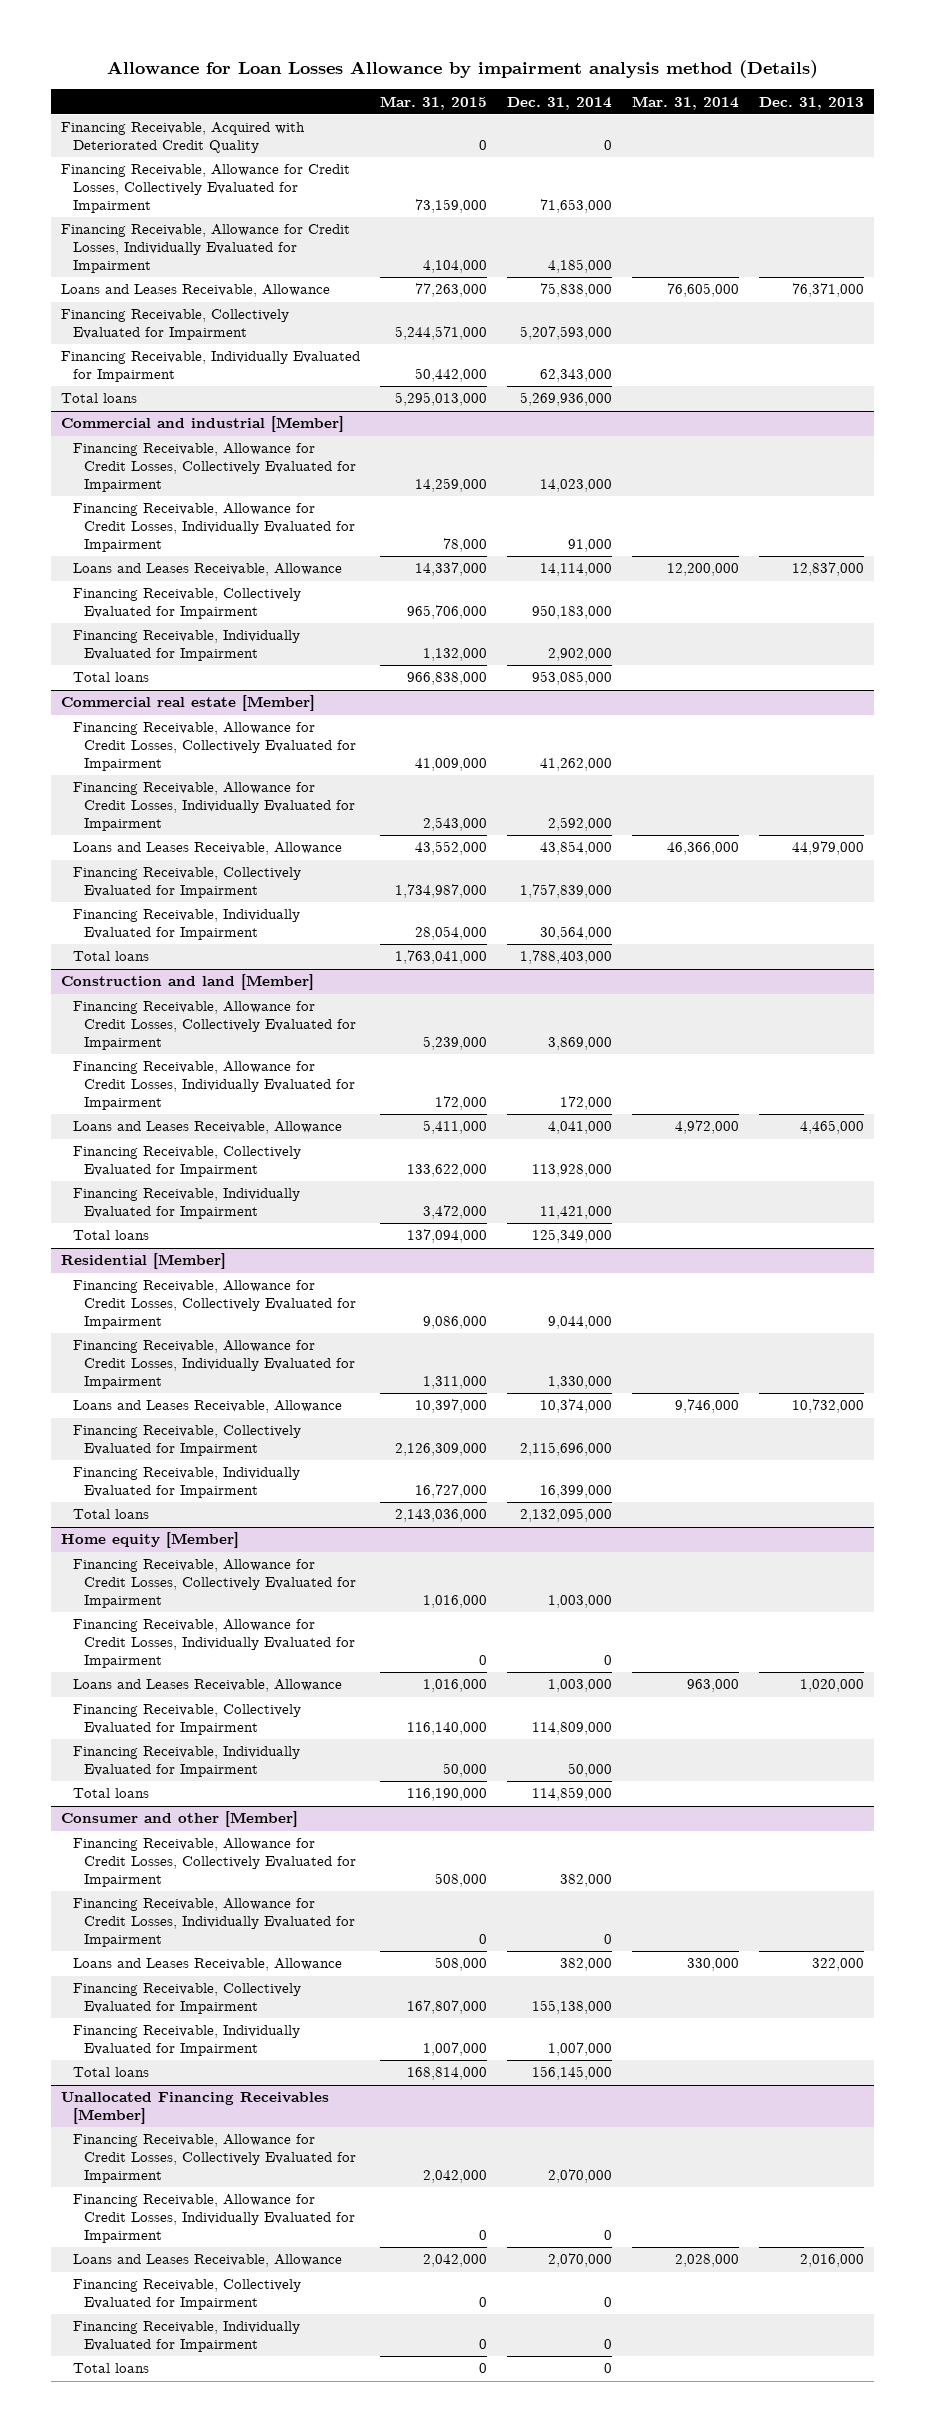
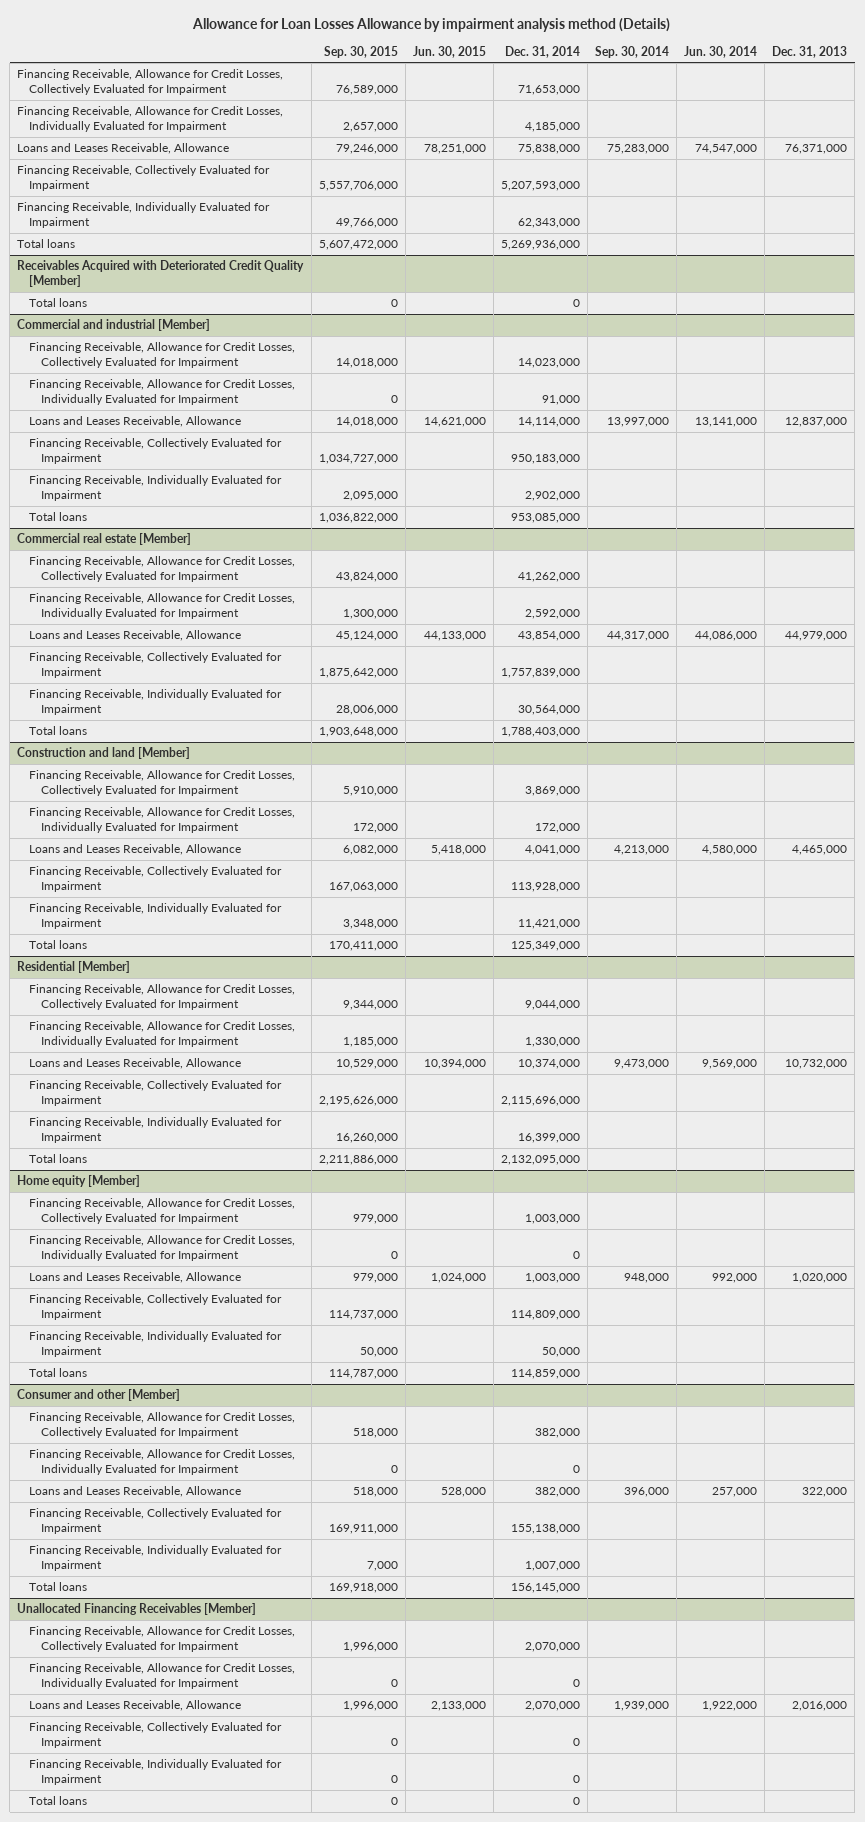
[379,95,487,110] Mar. 31, 2015 -> none
[632,95,740,110] Mar. 31, 2014 -> none
none -> [323,45,398,58] Sep. 30, 2015
none -> [412,45,486,58] Jun. 30, 2015
none -> [595,45,670,58] Sep. 30, 2014
none -> [684,45,758,58] Jun. 30, 2014
[60,122,305,154] Financing Receivable, Acquired with Deteriorated Credit Quality -> none
none -> [17,260,305,288] Receivables Acquired with Deteriorated Credit Quality [Member]
none -> [29,298,88,308] Total loans

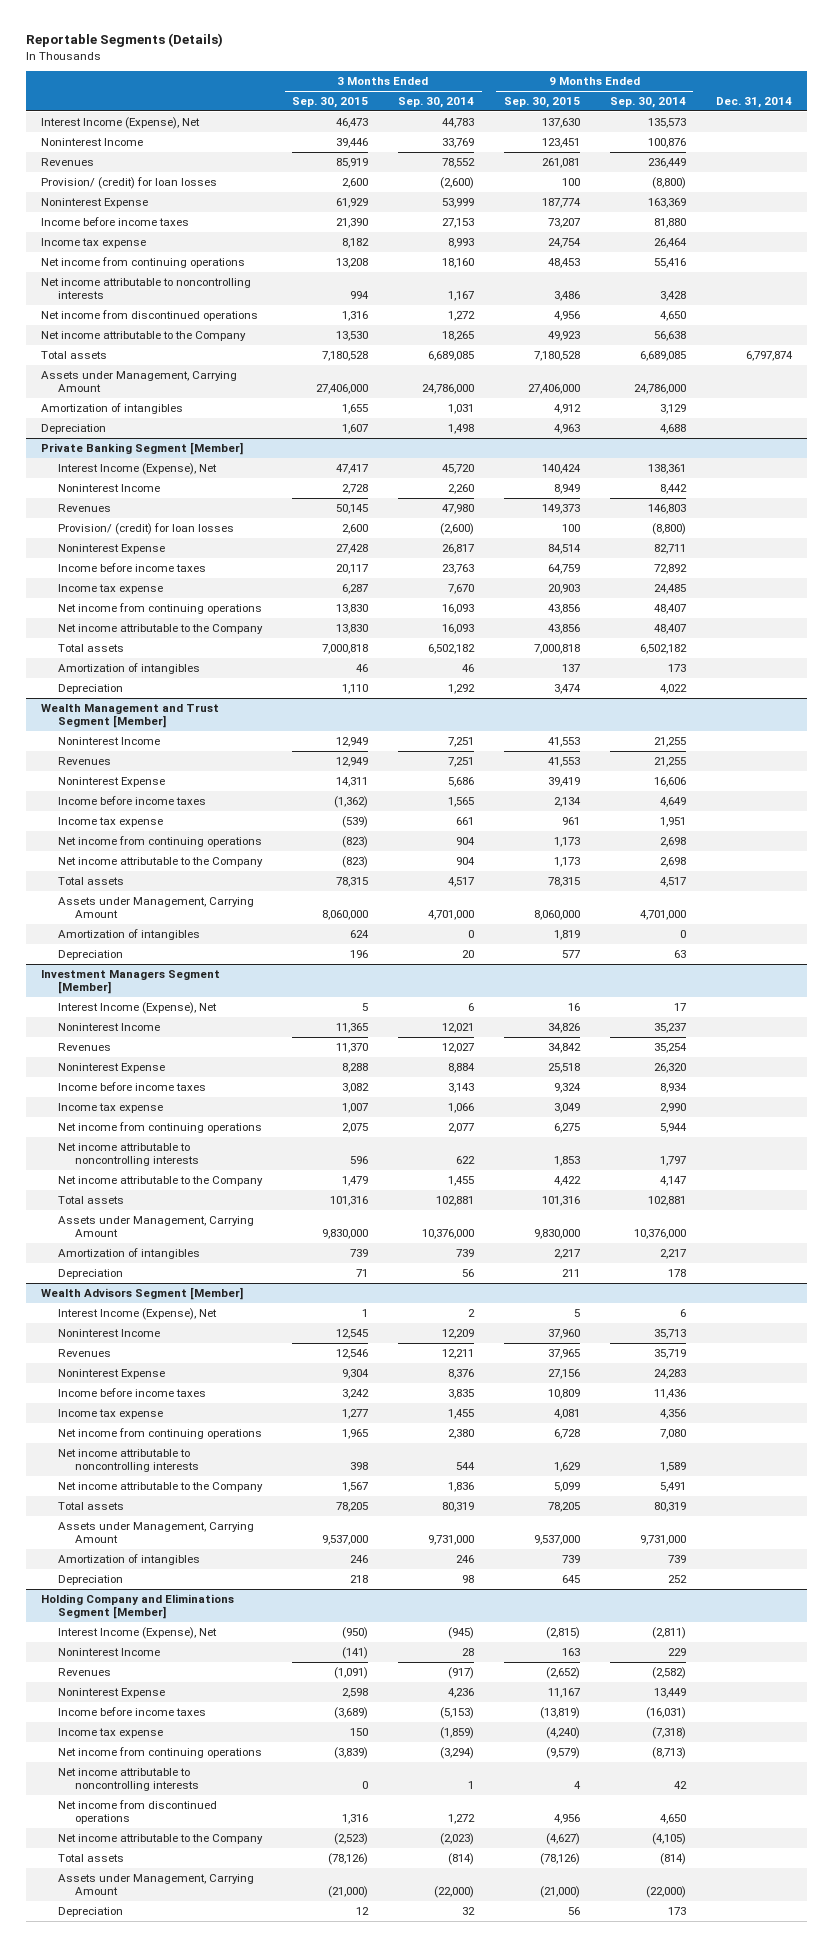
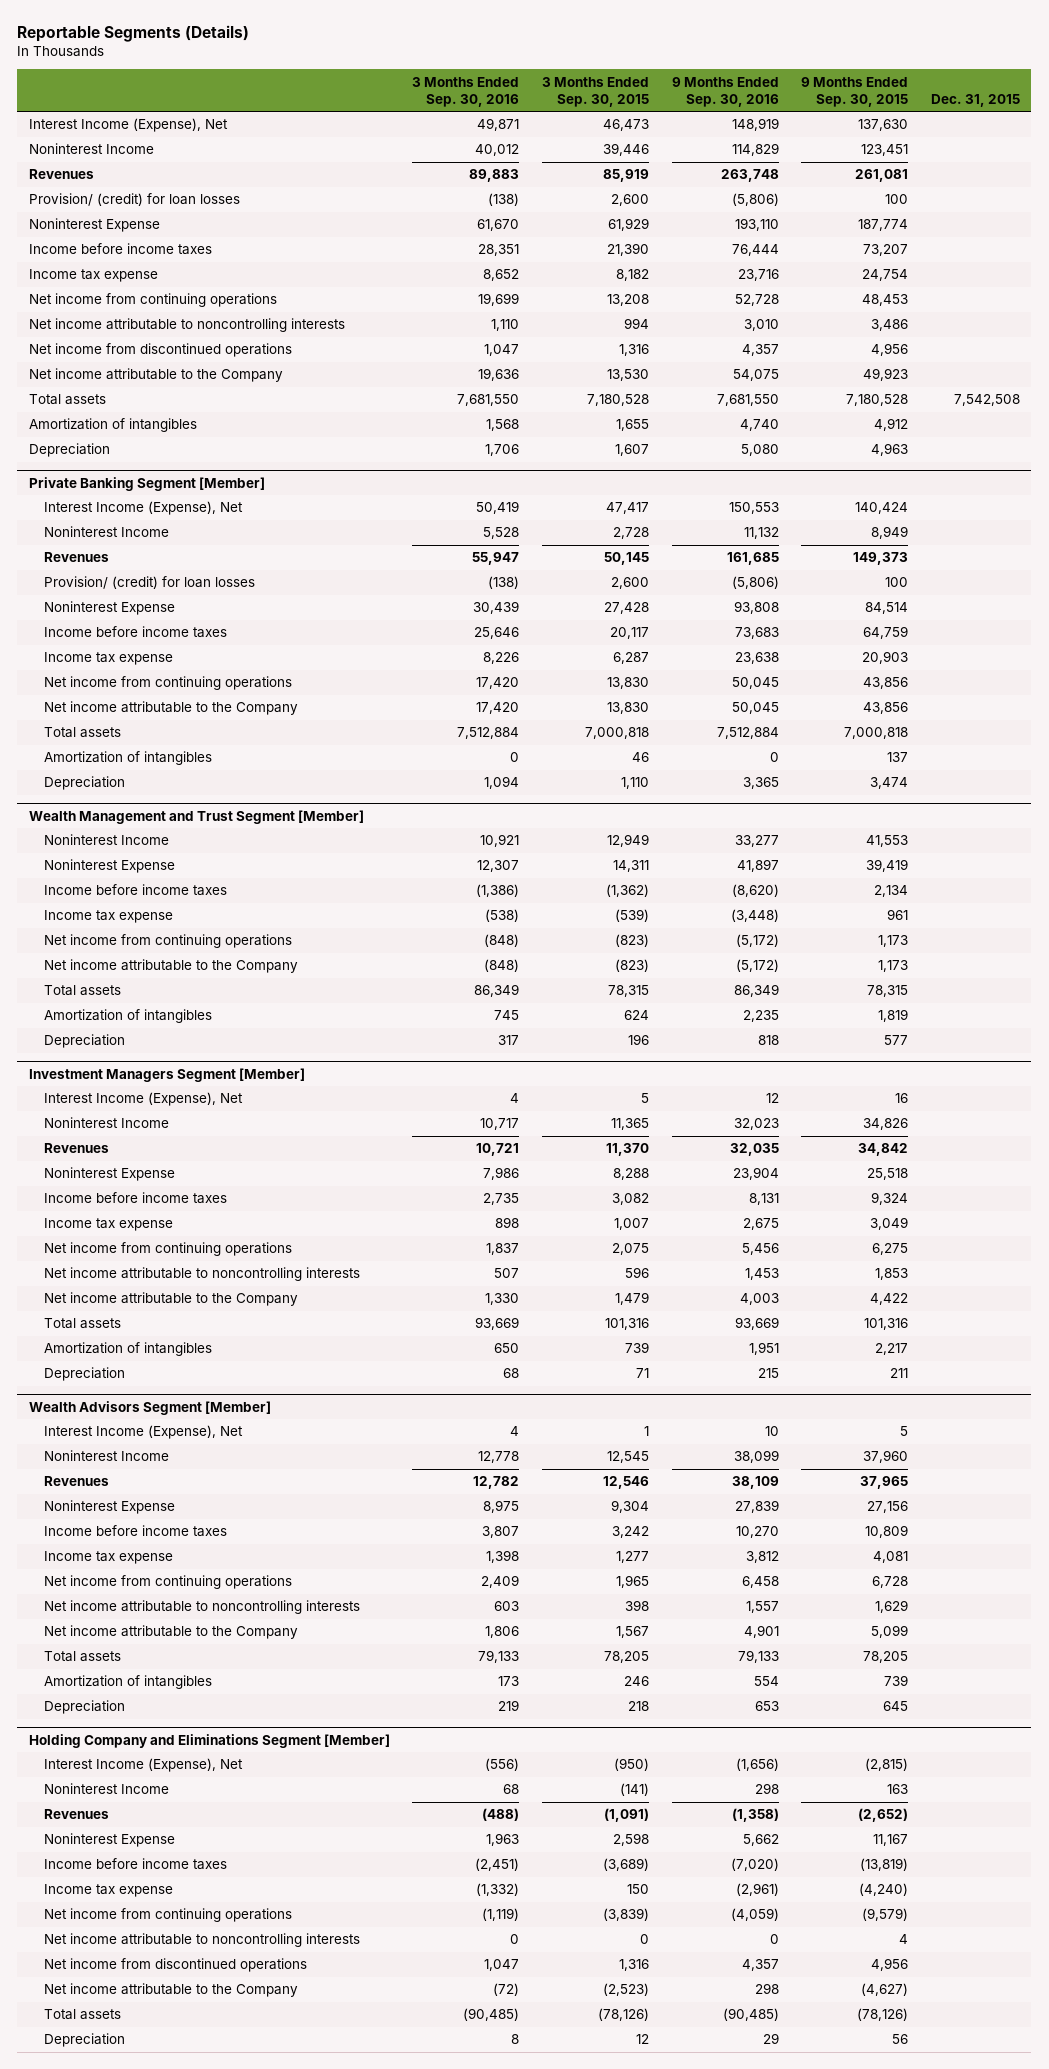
[398,97,475,109] Sep. 30, 2014 -> none
[609,97,686,109] Sep. 30, 2014 -> none
[715,97,792,109] Dec. 31, 2014 -> none
none -> [412,76,520,107] 3 Months Ended Sep. 30, 2016
none -> [671,76,779,107] 9 Months Ended Sep. 30, 2016
none -> [930,93,1020,107] Dec. 31, 2015
[41,371,238,393] Assets under Management, Carrying Amount -> none
[58,757,112,766] Revenues -> none
[58,897,255,919] Assets under Management, Carrying Amount -> none
[58,1216,255,1238] Assets under Management, Carrying Amount -> none
[58,1522,255,1544] Assets under Management, Carrying Amount -> none
[58,1874,255,1896] Assets under Management, Carrying Amount -> none

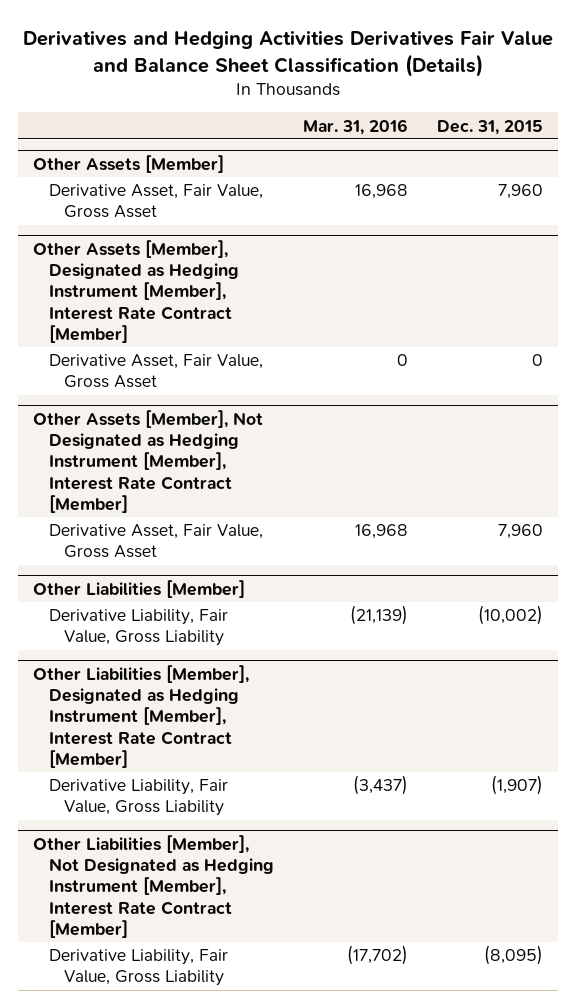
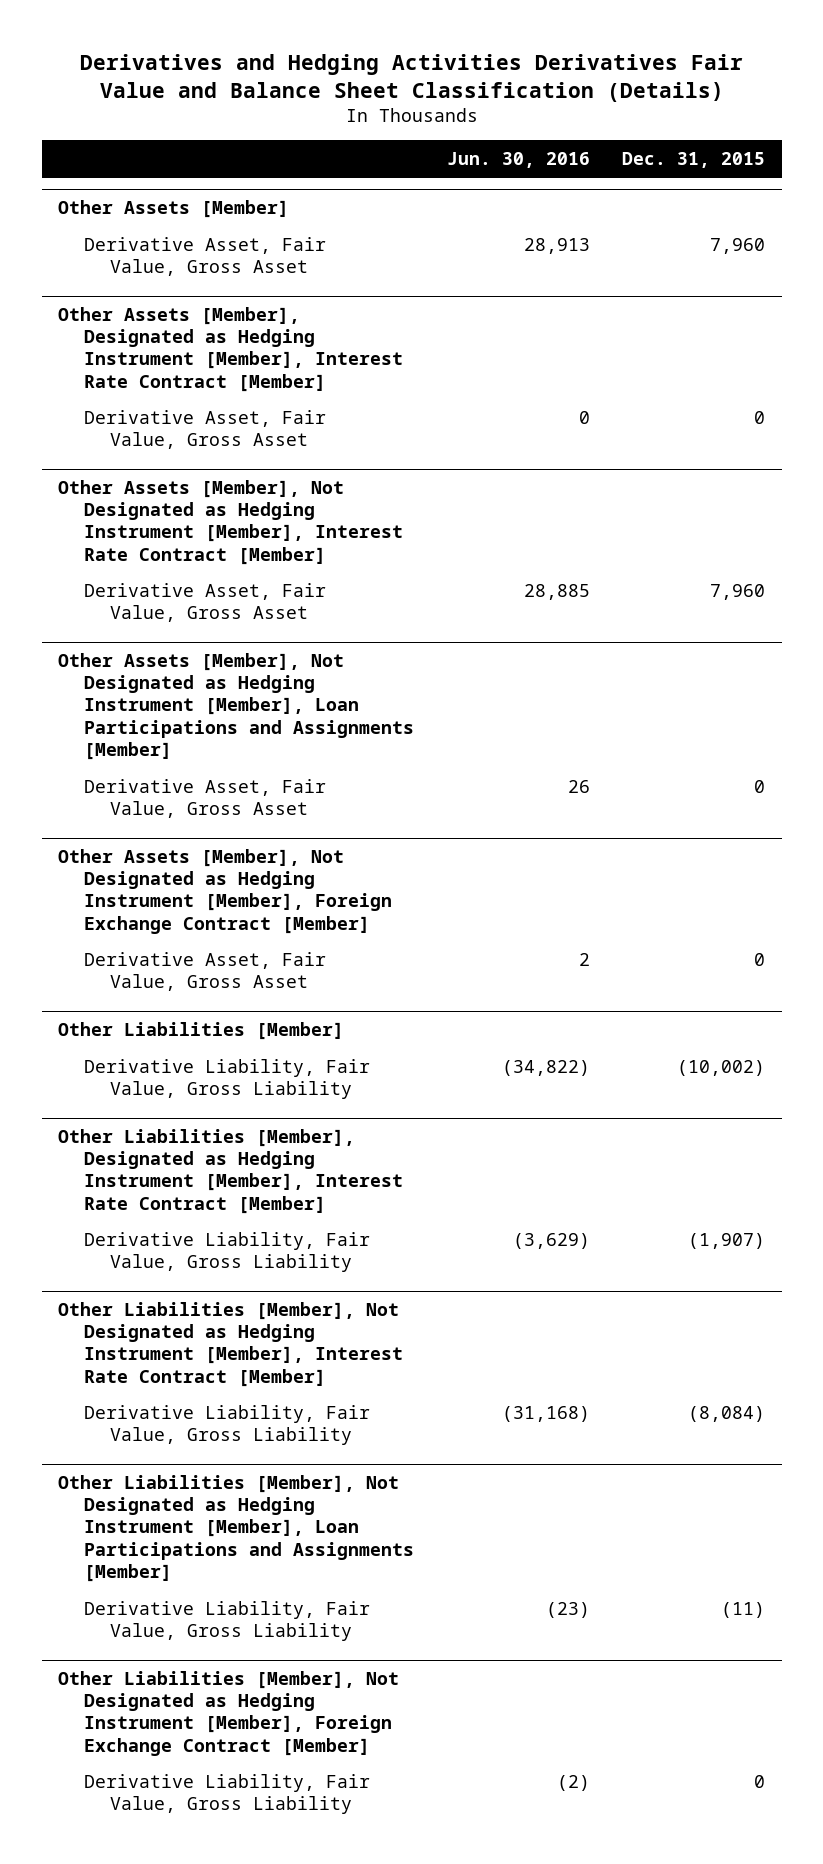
[302,118,408,135] Mar. 31, 2016 -> none
none -> [446,152,590,169] Jun. 30, 2016
none -> [58,652,414,760] Other Assets [Member], Not Designated as Hedging Instrument [Member], Loan Participations and Assignments [Member]
none -> [83,778,326,819] Derivative Asset, Fair Value, Gross Asset
none -> [58,848,392,934] Other Assets [Member], Not Designated as Hedging Instrument [Member], Foreign Exchange Contract [Member]
none -> [83,951,326,992] Derivative Asset, Fair Value, Gross Asset
[484,945,544,966] (8,095) -> [688,1405,766,1422] (8,084)
none -> [58,1474,414,1582] Other Liabilities [Member], Not Designated as Hedging Instrument [Member], Loan Participations and Assignments [Member]
none -> [83,1600,370,1642] Derivative Liability, Fair Value, Gross Liability
none -> [58,1670,400,1756] Other Liabilities [Member], Not Designated as Hedging Instrument [Member], Foreign Exchange Contract [Member]
none -> [83,1773,370,1815] Derivative Liability, Fair Value, Gross Liability

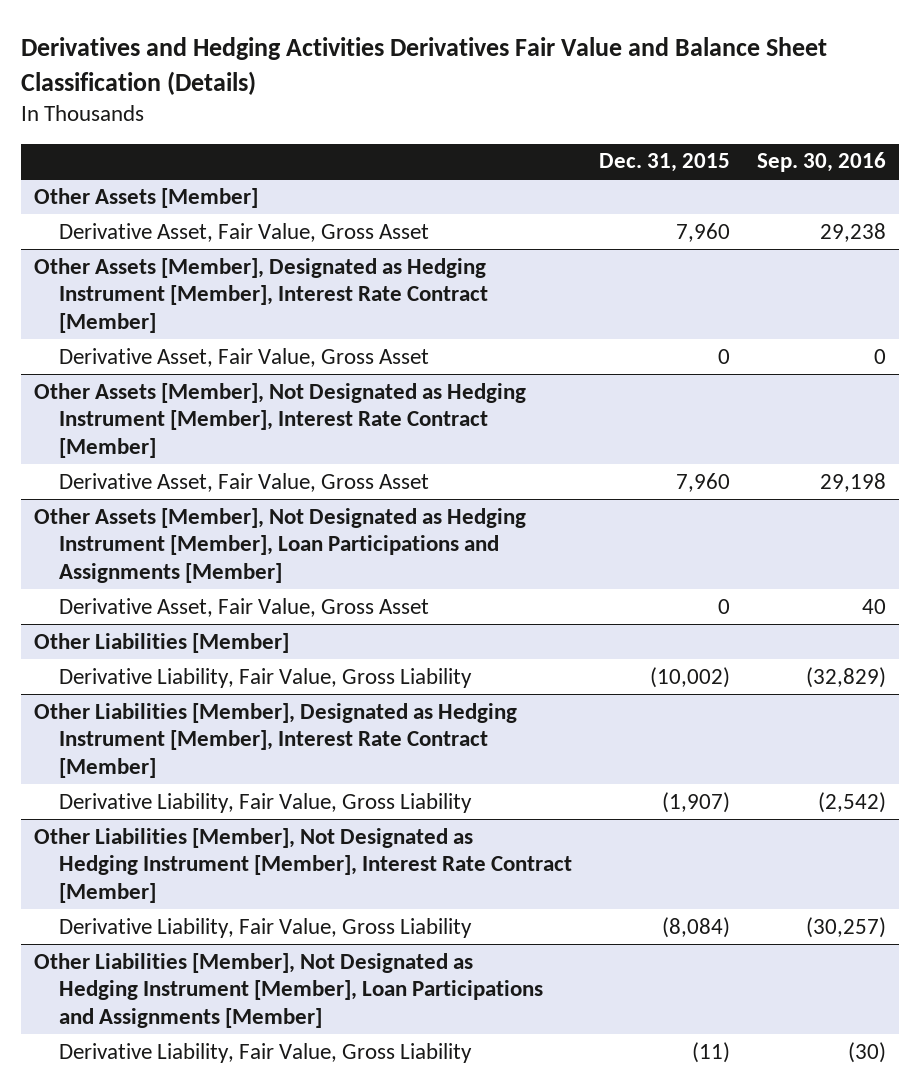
[446,152,590,169] Jun. 30, 2016 -> none
none -> [756,152,886,173] Sep. 30, 2016
[58,848,392,934] Other Assets [Member], Not Designated as Hedging Instrument [Member], Foreign Exchange Contract [Member] -> none
[83,951,326,992] Derivative Asset, Fair Value, Gross Asset -> none
[58,1670,400,1756] Other Liabilities [Member], Not Designated as Hedging Instrument [Member], Foreign Exchange Contract [Member] -> none
[83,1773,370,1815] Derivative Liability, Fair Value, Gross Liability -> none

